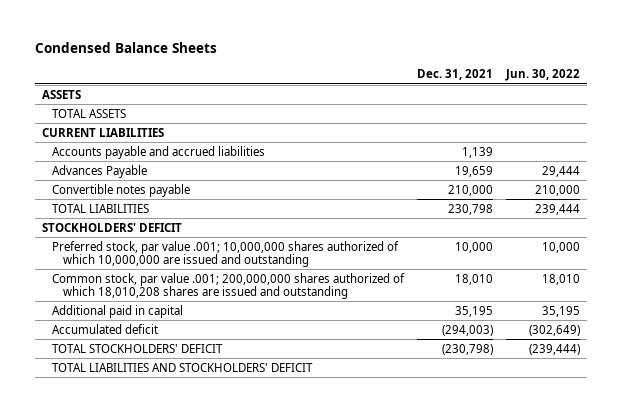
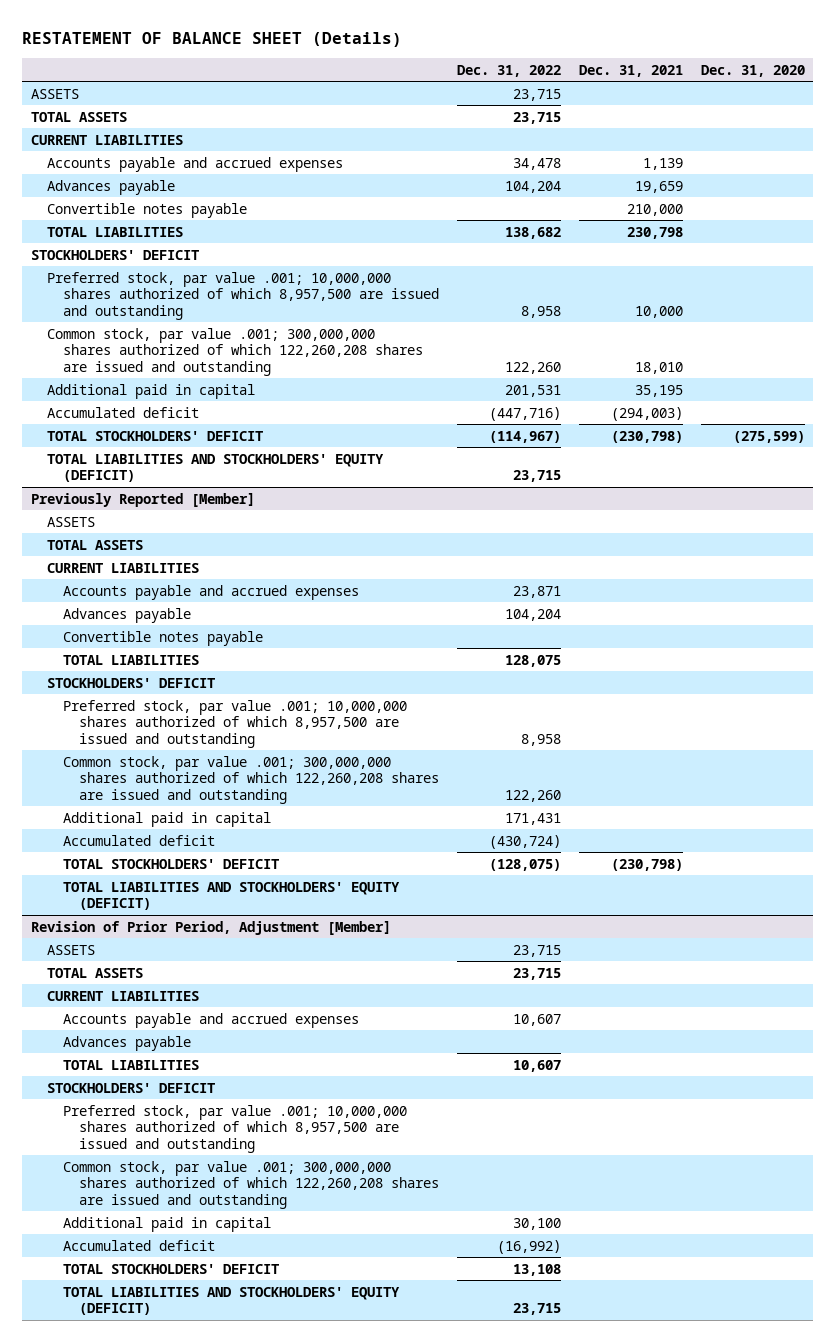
[35,42,218,54] Condensed Balance Sheets -> [22,32,403,48] RESTATEMENT OF BALANCE SHEET (Details)
[505,69,581,82] Jun. 30, 2022 -> none
none -> [456,64,561,77] Dec. 31, 2022
none -> [700,64,805,77] Dec. 31, 2020
[52,145,266,159] Accounts payable and accrued liabilities -> [47,156,344,172] Accounts payable and accrued expenses
[52,164,148,178] Advances Payable -> [47,179,176,195] Advances payable
[52,240,400,268] Preferred stock, par value .001; 10,000,000 shares authorized of which 10,000,000 are issued and outstanding -> [47,271,440,320] Preferred stock, par value .001; 10,000,000 shares authorized of which 8,957,500 are issued and outstanding
[52,272,406,300] Common stock, par value .001; 200,000,000 shares authorized of which 18,010,208 shares are issued and outstanding -> [47,327,424,376] Common stock, par value .001; 300,000,000 shares authorized of which 122,260,208 shares are issued and outstanding
[52,362,314,372] TOTAL LIABILITIES AND STOCKHOLDERS' DEFICIT -> [47,453,385,483] TOTAL LIABILITIES AND STOCKHOLDERS' EQUITY (DEFICIT)
none -> [31,492,256,507] Previously Reported [Member]
none -> [47,516,96,527] ASSETS
none -> [47,539,144,550] TOTAL ASSETS
none -> [47,562,200,573] CURRENT LIABILITIES
none -> [63,584,360,600] Accounts payable and accrued expenses
none -> [63,607,192,623] Advances payable
none -> [63,630,264,646] Convertible notes payable
none -> [63,654,200,665] TOTAL LIABILITIES
none -> [47,677,216,688] STOCKHOLDERS' DEFICIT
none -> [63,699,408,748] Preferred stock, par value .001; 10,000,000 shares authorized of which 8,957,500 are issued and outstanding
none -> [63,755,440,804] Common stock, par value .001; 300,000,000 shares authorized of which 122,260,208 shares are issued and outstanding
none -> [63,811,272,827] Additional paid in capital
none -> [63,834,216,846] Accumulated deficit
none -> [63,858,280,869] TOTAL STOCKHOLDERS' DEFICIT
none -> [63,881,401,911] TOTAL LIABILITIES AND STOCKHOLDERS' EQUITY (DEFICIT)
none -> [31,920,392,935] Revision of Prior Period, Adjustment [Member]
none -> [47,944,96,955] ASSETS
none -> [47,967,144,978] TOTAL ASSETS
none -> [47,990,200,1001] CURRENT LIABILITIES
none -> [63,1012,360,1028] Accounts payable and accrued expenses
none -> [63,1035,192,1051] Advances payable
none -> [63,1059,200,1070] TOTAL LIABILITIES
none -> [47,1082,216,1093] STOCKHOLDERS' DEFICIT
none -> [63,1104,408,1153] Preferred stock, par value .001; 10,000,000 shares authorized of which 8,957,500 are issued and outstanding
none -> [63,1160,440,1209] Common stock, par value .001; 300,000,000 shares authorized of which 122,260,208 shares are issued and outstanding
none -> [63,1216,272,1232] Additional paid in capital
none -> [63,1239,216,1251] Accumulated deficit
none -> [63,1263,280,1274] TOTAL STOCKHOLDERS' DEFICIT
none -> [63,1286,401,1316] TOTAL LIABILITIES AND STOCKHOLDERS' EQUITY (DEFICIT)

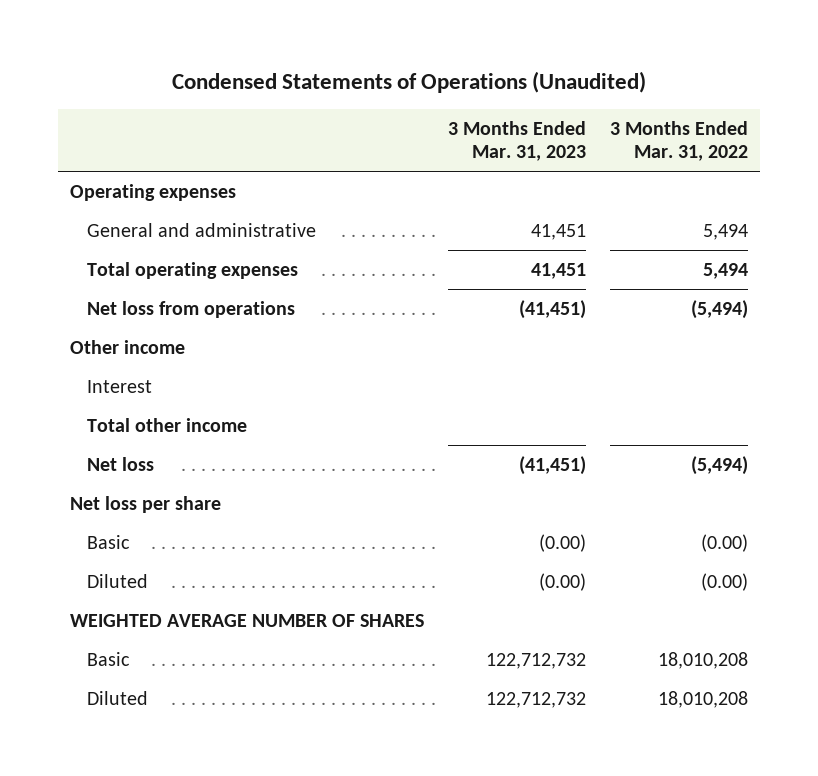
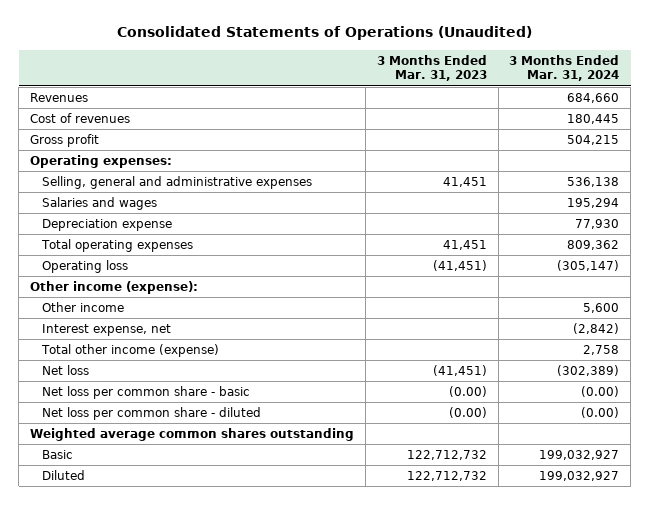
[171,70,646,93] Condensed Statements of Operations (Unaudited) -> [116,26,532,41] Consolidated Statements of Operations (Unaudited)
[610,120,749,162] 3 Months Ended Mar. 31, 2022 -> none
none -> [509,54,620,82] 3 Months Ended Mar. 31, 2024
none -> [29,93,88,103] Revenues
none -> [29,113,130,124] Cost of revenues
none -> [29,134,99,148] Gross profit
[69,183,236,201] Operating expenses -> [29,155,172,169] Operating expenses:
[86,222,316,237] General and administrative -> [41,176,312,190] Selling, general and administrative expenses
none -> [41,197,157,211] Salaries and wages
none -> [41,219,172,232] Depreciation expense
[86,300,295,318] Net loss from operations -> [41,260,128,274] Operating loss
none -> [29,281,198,295] Other income (expense):
[86,379,152,393] Interest -> none
none -> [41,324,171,337] Interest expense, net
[86,417,247,432] Total other income -> [40,344,219,358] Total other income (expense)
[69,495,221,513] Net loss per share -> none
[86,534,130,549] Basic -> [41,386,250,400] Net loss per common share - basic
[86,573,148,588] Diluted -> [41,407,261,421] Net loss per common share - diluted
[69,613,424,627] WEIGHTED AVERAGE NUMBER OF SHARES -> [29,428,354,442] Weighted average common shares outstanding

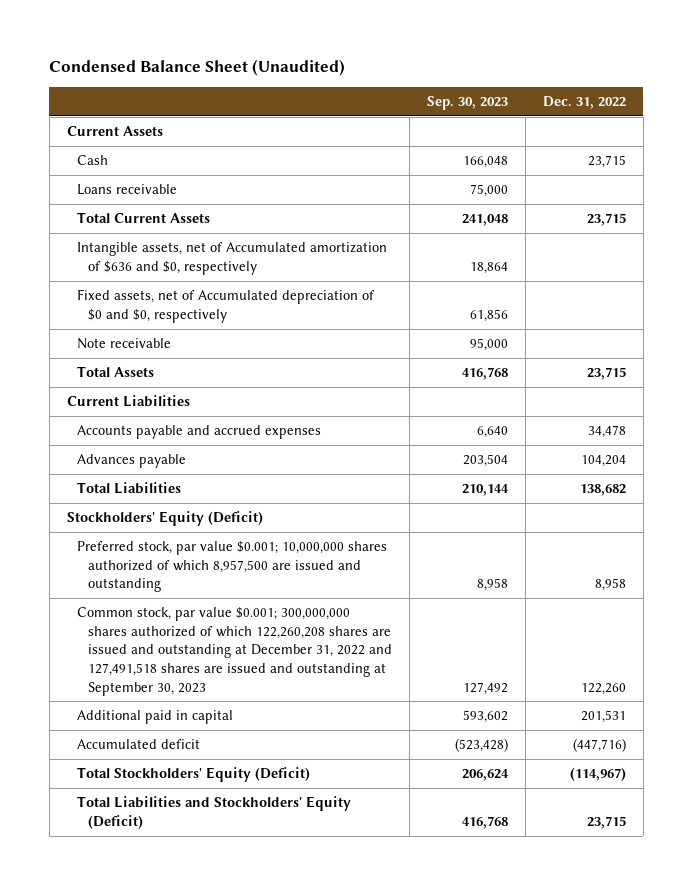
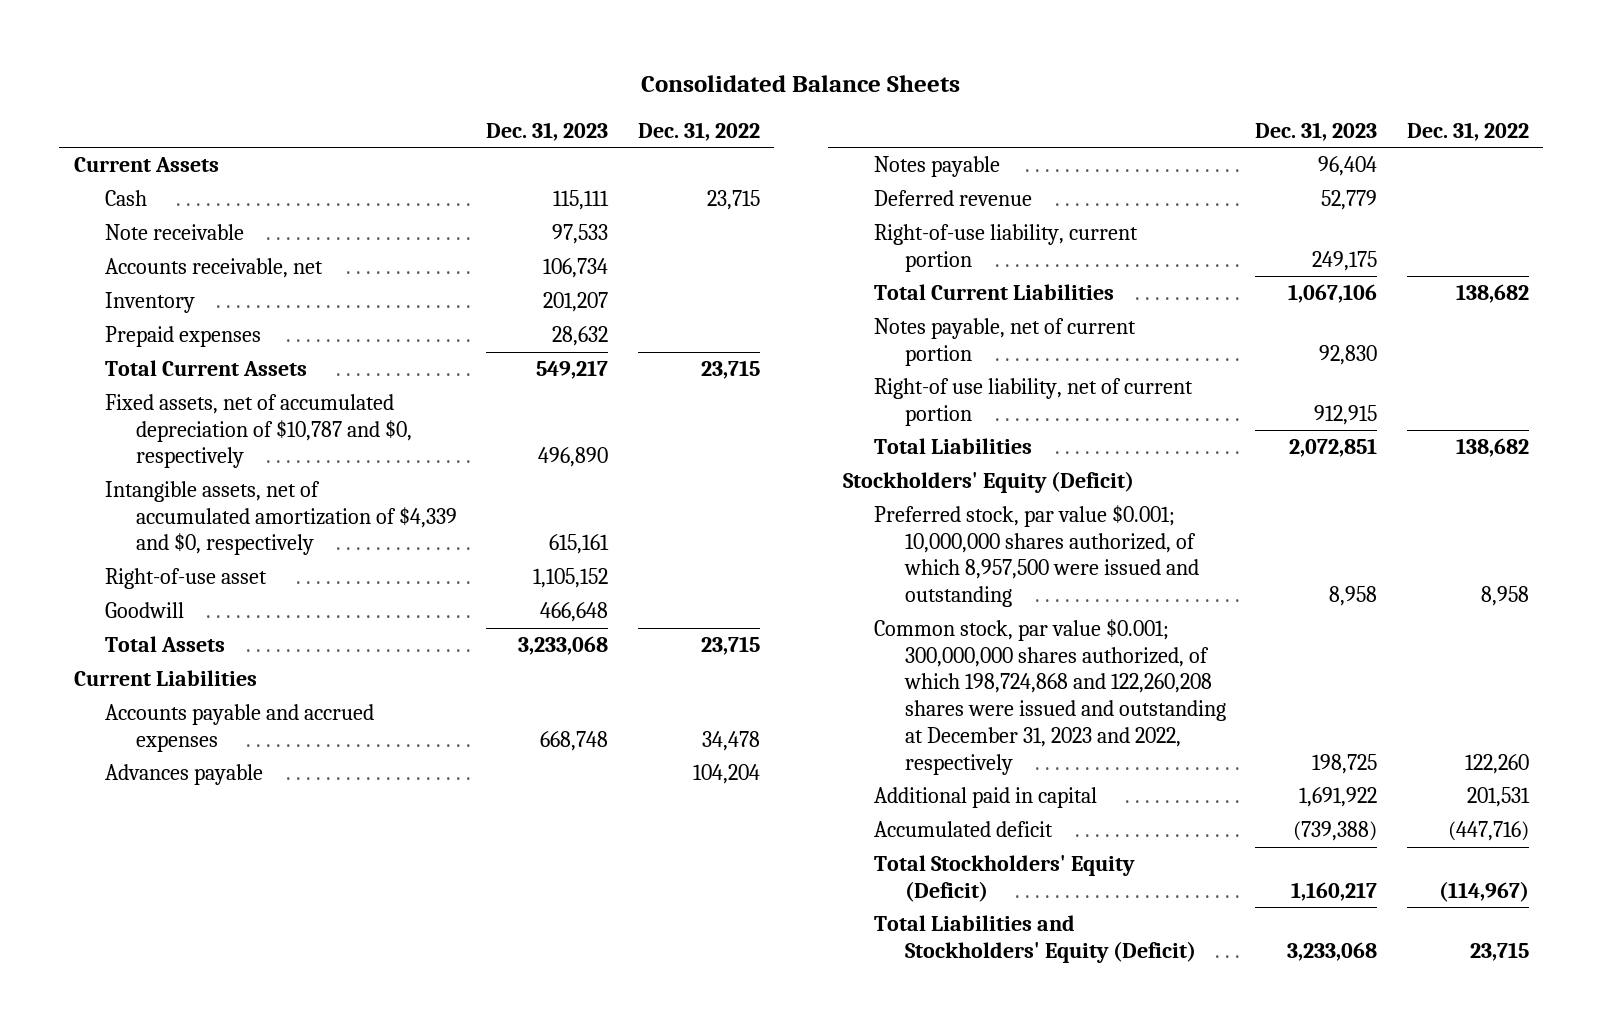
[49,58,346,76] Condensed Balance Sheet (Unaudited) -> [641,75,961,93] Consolidated Balance Sheets
[426,95,508,110] Sep. 30, 2023 -> none
none -> [486,121,609,141] Dec. 31, 2023
[77,184,178,196] Loans receivable -> none
[77,242,388,275] Intangible assets, net of Accumulated amortization of $636 and $0, respectively -> none
[77,289,376,323] Fixed assets, net of Accumulated depreciation of $0 and $0, respectively -> none
none -> [104,258,323,279] Accounts receivable, net
none -> [104,292,195,314] Inventory
none -> [104,326,261,348] Prepaid expenses
[77,212,211,224] Total Current Assets -> [104,360,307,377] Total Current Assets
none -> [104,394,412,469] Fixed assets, net of accumulated depreciation of $10,787 and $0, respectively
none -> [104,481,457,556] Intangible assets, net of accumulated amortization of $4,339 and $0, respectively
none -> [104,568,267,590] Right-of-use asset
none -> [104,602,184,619] Goodwill
none -> [873,156,1000,178] Notes payable
none -> [873,190,1032,207] Deferred revenue
none -> [873,224,1138,272] Right-of-use liability, current portion
none -> [873,284,1114,301] Total Current Liabilities
none -> [873,318,1136,366] Notes payable, net of current portion
none -> [873,378,1193,426] Right-of use liability, net of current portion
[77,541,388,593] Preferred stock, par value $0.001; 10,000,000 shares authorized of which 8,957,500 are issued and outstanding -> [873,505,1199,608] Preferred stock, par value $0.001; 10,000,000 shares authorized, of which 8,957,500 were issued and outstanding
[77,607,393,696] Common stock, par value $0.001; 300,000,000 shares authorized of which 122,260,208 shares are issued and outstanding at December 31, 2022 and 127,491,518 shares are issued and outstanding at September 30, 2023 -> [873,619,1226,775] Common stock, par value $0.001; 300,000,000 shares authorized, of which 198,724,868 and 122,260,208 shares were issued and outstanding at December 31, 2023 and 2022, respectively

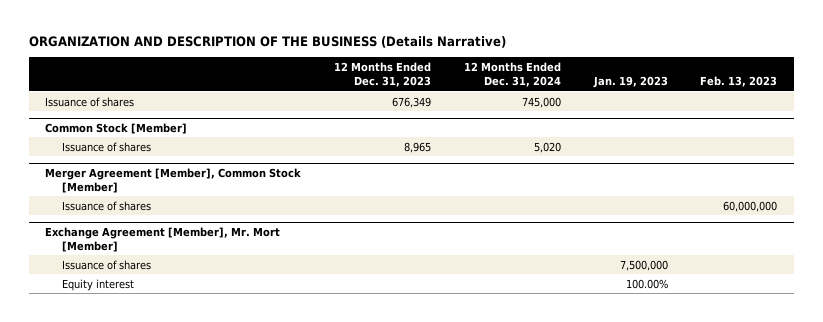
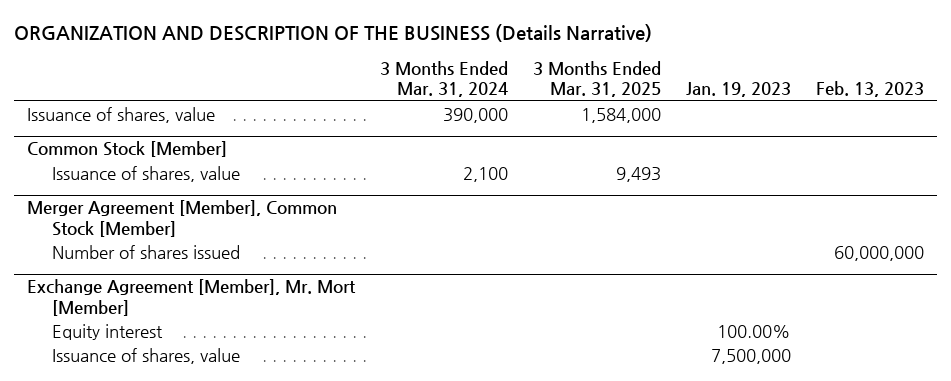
[334,61,432,88] 12 Months Ended Dec. 31, 2023 -> none
[463,61,561,88] 12 Months Ended Dec. 31, 2024 -> none
none -> [379,60,508,98] 3 Months Ended Mar. 31, 2024
none -> [532,60,661,98] 3 Months Ended Mar. 31, 2025
[45,96,135,107] Issuance of shares -> [26,106,215,123] Issuance of shares, value
[61,141,151,152] Issuance of shares -> [51,165,240,182] Issuance of shares, value
[61,200,151,211] Issuance of shares -> none
none -> [51,244,240,259] Number of shares issued
[61,259,151,270] Issuance of shares -> none
none -> [51,347,240,364] Issuance of shares, value

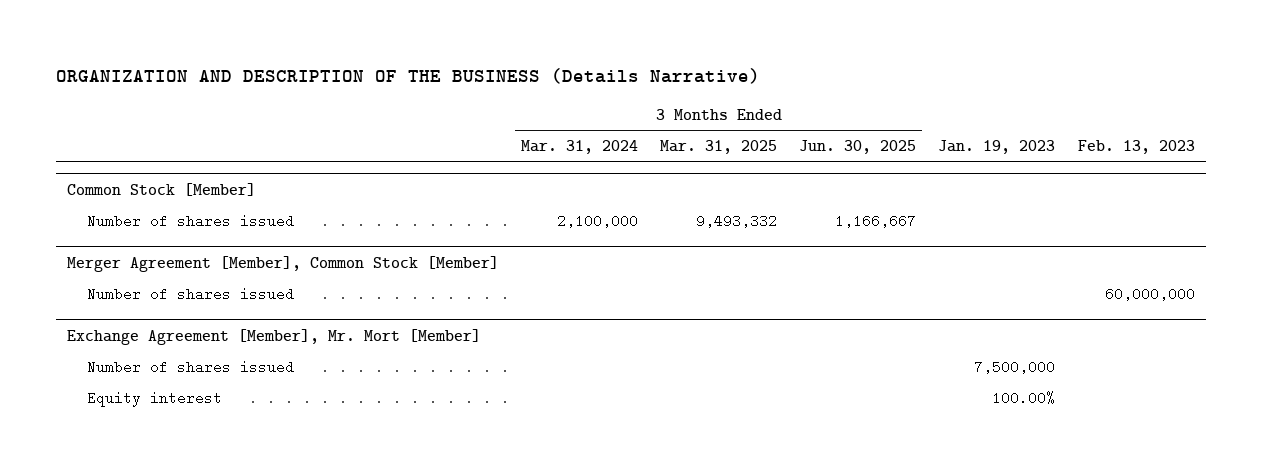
none -> [799,140,917,155] Jun. 30, 2025
[26,106,215,123] Issuance of shares, value -> none
[51,165,240,182] Issuance of shares, value -> none
none -> [87,213,295,228] Number of shares issued
none -> [87,359,295,374] Number of shares issued
[51,347,240,364] Issuance of shares, value -> none

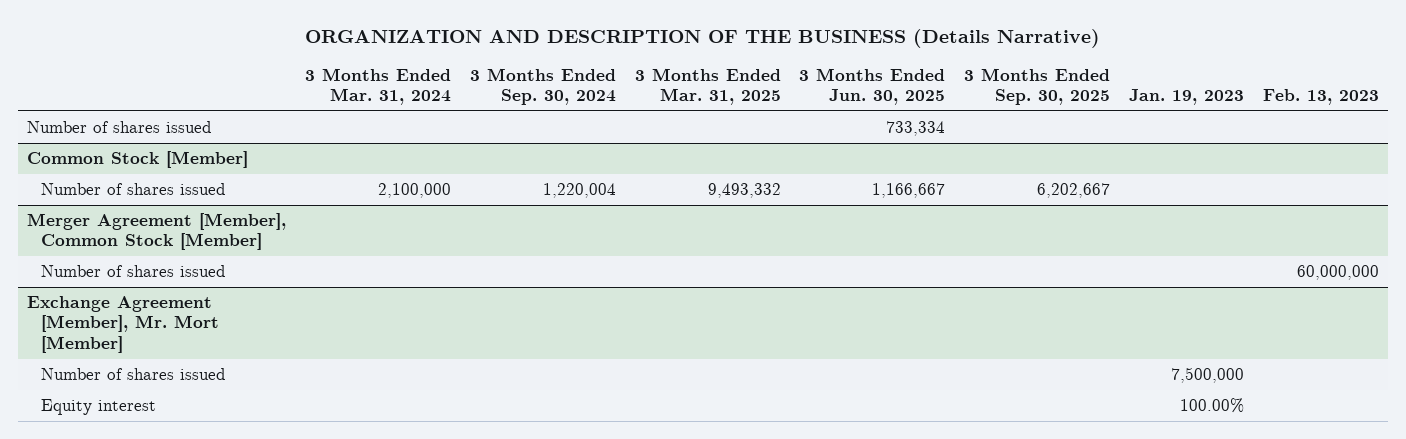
none -> [469,67,616,106] 3 Months Ended Sep. 30, 2024
none -> [964,67,1111,106] 3 Months Ended Sep. 30, 2025
none -> [27,121,212,134] Number of shares issued

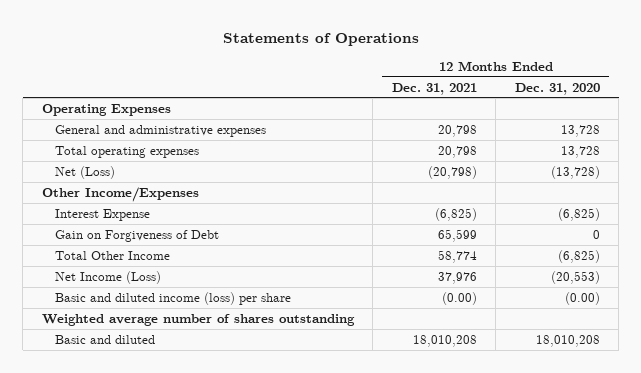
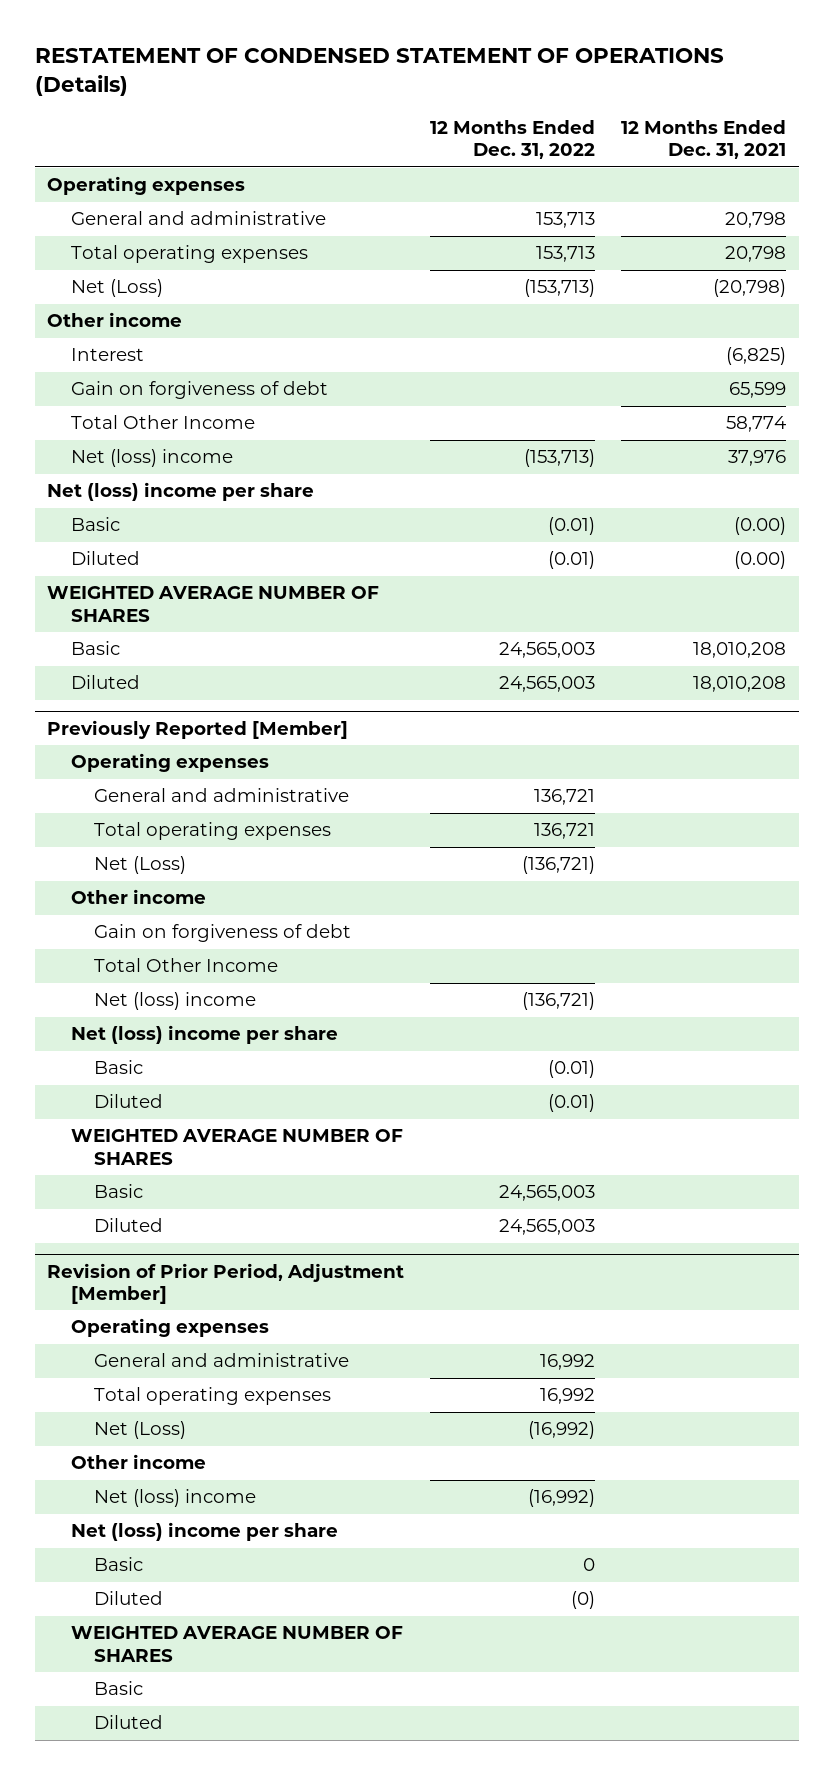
[222,32,419,46] Statements of Operations -> [34,48,724,96] RESTATEMENT OF CONDENSED STATEMENT OF OPERATIONS (Details)
[514,82,600,95] Dec. 31, 2020 -> none
none -> [430,119,596,160] 12 Months Ended Dec. 31, 2022
[41,103,171,116] Operating Expenses -> [47,176,246,196] Operating expenses
[54,124,266,137] General and administrative expenses -> [70,211,326,226] General and administrative
[41,186,199,202] Other Income/Expenses -> [47,312,183,328] Other income
[54,208,150,221] Interest Expense -> [70,348,144,362] Interest
[54,229,219,242] Gain on Forgiveness of Debt -> [70,381,328,400] Gain on forgiveness of debt
[54,270,161,284] Net Income (Loss) -> [70,449,233,468] Net (loss) income
none -> [47,482,315,502] Net (loss) income per share
[54,291,291,305] Basic and diluted income (loss) per share -> [70,517,120,532] Basic
none -> [70,551,140,566] Diluted
[41,313,355,326] Weighted average number of shares outstanding -> [47,586,380,622] WEIGHTED AVERAGE NUMBER OF SHARES
[54,334,155,344] Basic and diluted -> [70,641,120,656] Basic
none -> [70,675,140,690] Diluted
none -> [47,719,349,739] Previously Reported [Member]
none -> [70,753,269,773] Operating expenses
none -> [94,788,350,803] General and administrative
none -> [94,822,332,841] Total operating expenses
none -> [94,856,187,875] Net (Loss)
none -> [70,889,206,905] Other income
none -> [94,924,352,943] Gain on forgiveness of debt
none -> [94,958,279,973] Total Other Income
none -> [94,992,257,1011] Net (loss) income
none -> [70,1025,338,1045] Net (loss) income per share
none -> [94,1060,144,1075] Basic
none -> [94,1094,164,1109] Diluted
none -> [70,1129,403,1165] WEIGHTED AVERAGE NUMBER OF SHARES
none -> [94,1184,144,1199] Basic
none -> [94,1218,164,1233] Diluted
none -> [47,1262,405,1305] Revision of Prior Period, Adjustment [Member]
none -> [70,1318,269,1338] Operating expenses
none -> [94,1353,350,1368] General and administrative
none -> [94,1387,332,1406] Total operating expenses
none -> [94,1421,187,1440] Net (Loss)
none -> [70,1454,206,1470] Other income
none -> [94,1489,257,1508] Net (loss) income
none -> [70,1522,338,1542] Net (loss) income per share
none -> [94,1557,144,1572] Basic
none -> [94,1591,164,1606] Diluted
none -> [70,1626,403,1662] WEIGHTED AVERAGE NUMBER OF SHARES
none -> [94,1681,144,1696] Basic
none -> [94,1715,164,1730] Diluted

